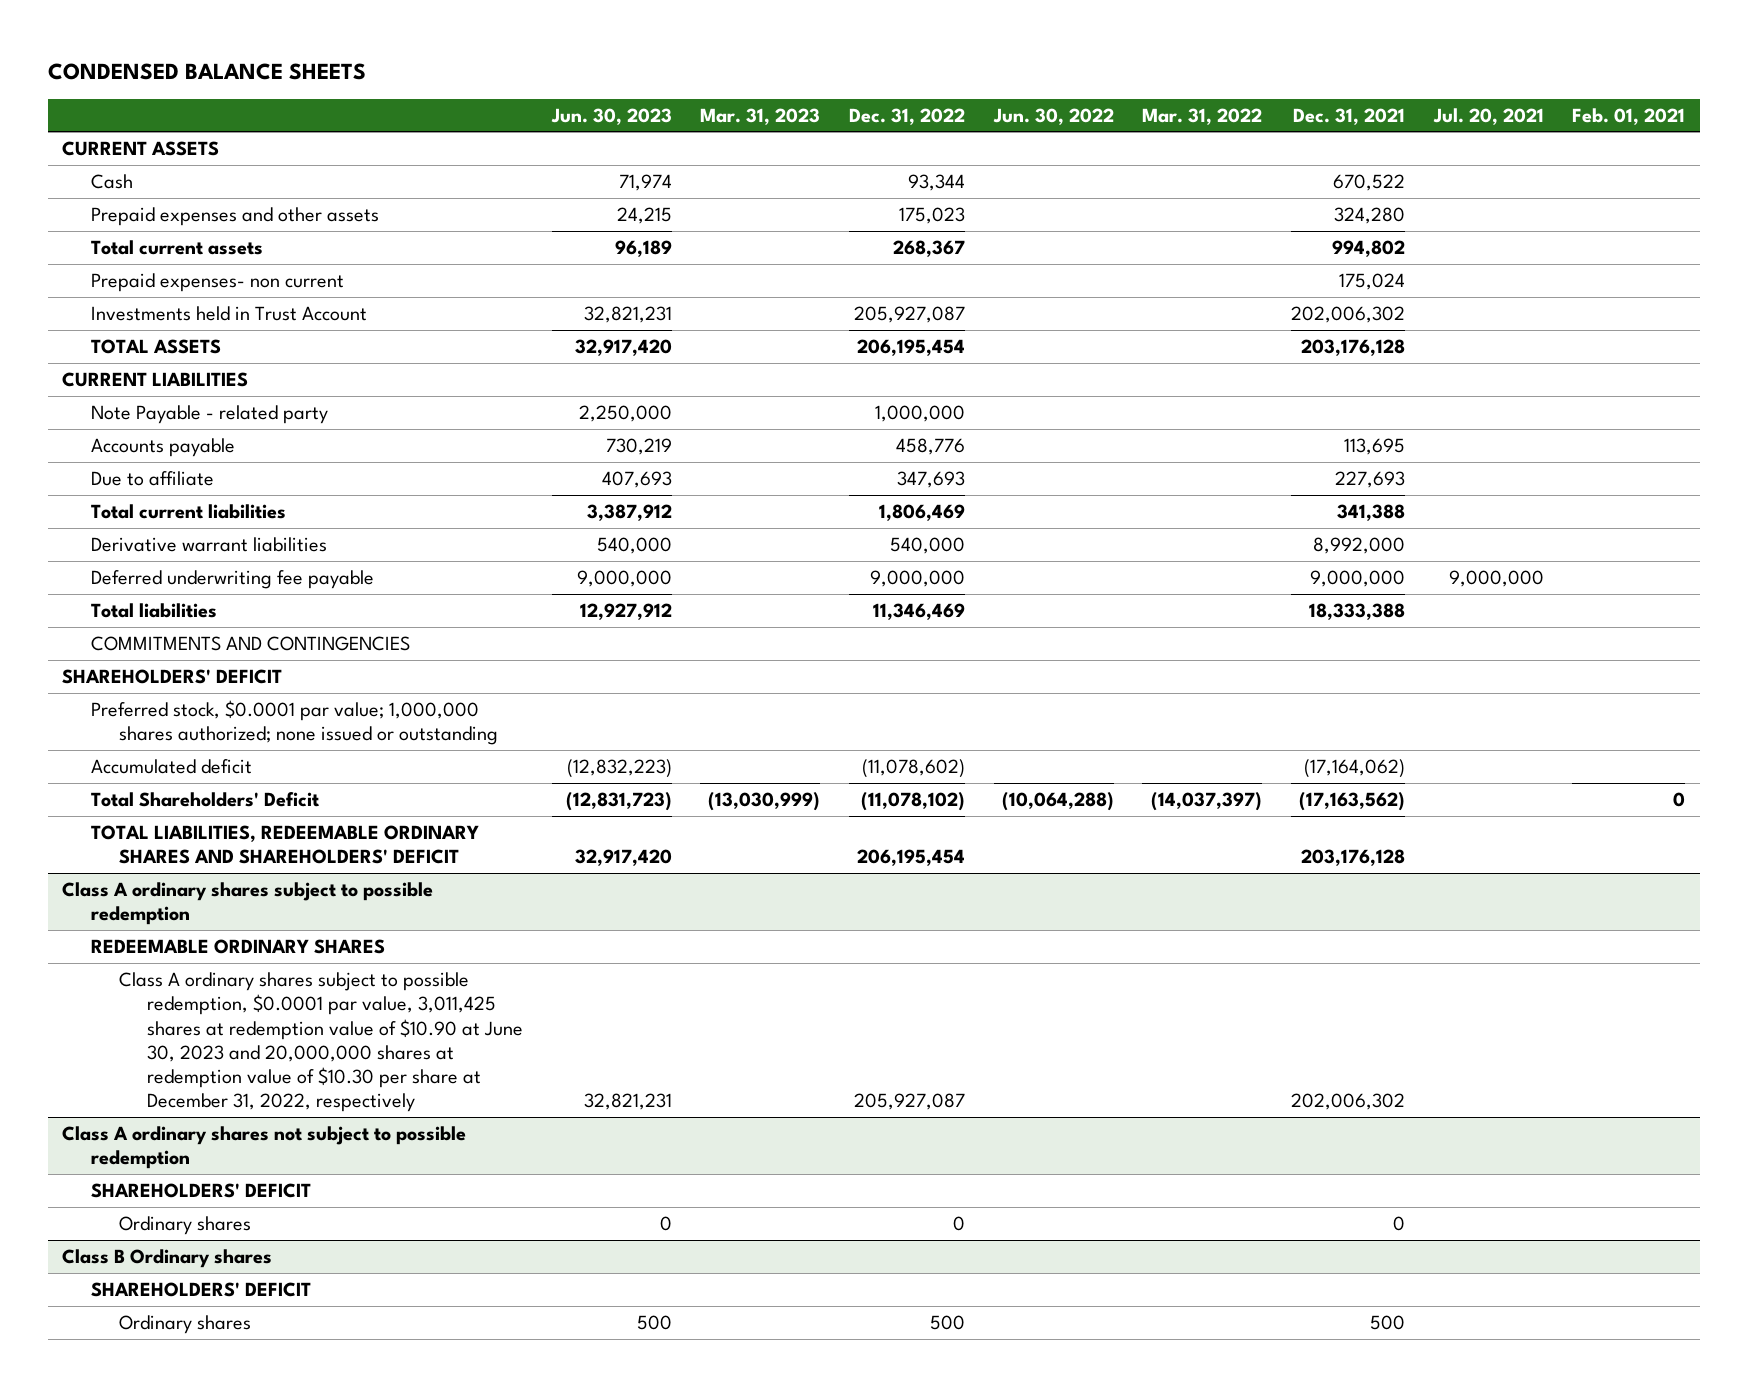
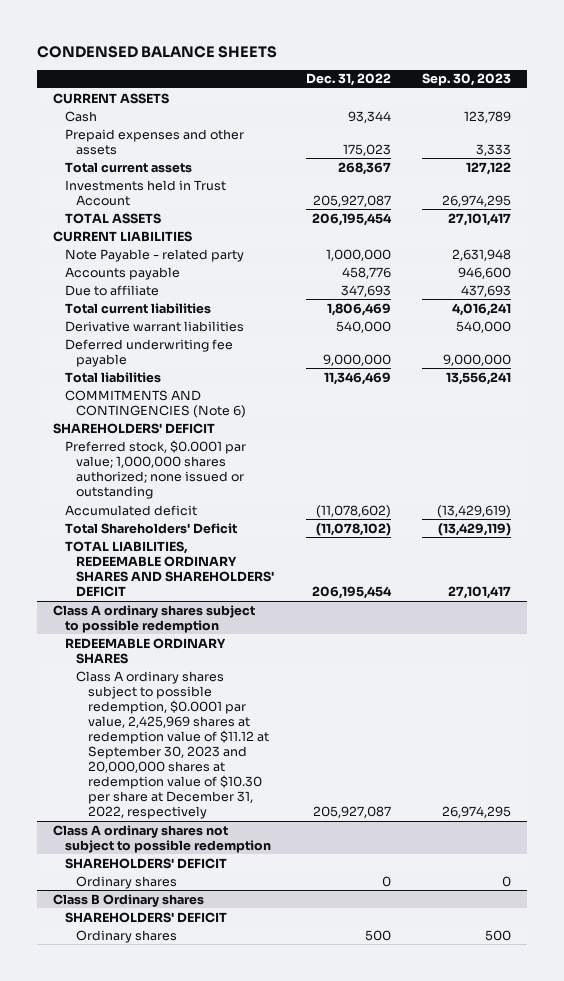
[550,107,672,125] Jun. 30, 2023 -> none
[700,107,821,125] Mar. 31, 2023 -> none
[992,107,1114,125] Jun. 30, 2022 -> none
[1142,107,1263,125] Mar. 31, 2022 -> none
[1293,107,1406,125] Dec. 31, 2021 -> none
[1432,107,1544,125] Jul. 20, 2021 -> none
[1572,107,1686,125] Feb. 01, 2021 -> none
none -> [422,73,512,87] Sep. 30, 2023
[90,272,344,292] Prepaid expenses- non current -> none
[90,635,410,651] COMMITMENTS AND CONTINGENCIES -> [64,389,247,418] COMMITMENTS AND CONTINGENCIES (Note 6)
[118,971,524,1113] Class A ordinary shares subject to possible redemption, $0.0001 par value, 3,011,425 shares at redemption value of $10.90 at June 30, 2023 and 20,000,000 shares at redemption value of $10.30 per share at December 31, 2022, respectively -> [76,670,269,820] Class A ordinary shares subject to possible redemption, $0.0001 par value, 2,425,969 shares at redemption value of $11.12 at September 30, 2023 and 20,000,000 shares at redemption value of $10.30 per share at December 31, 2022, respectively

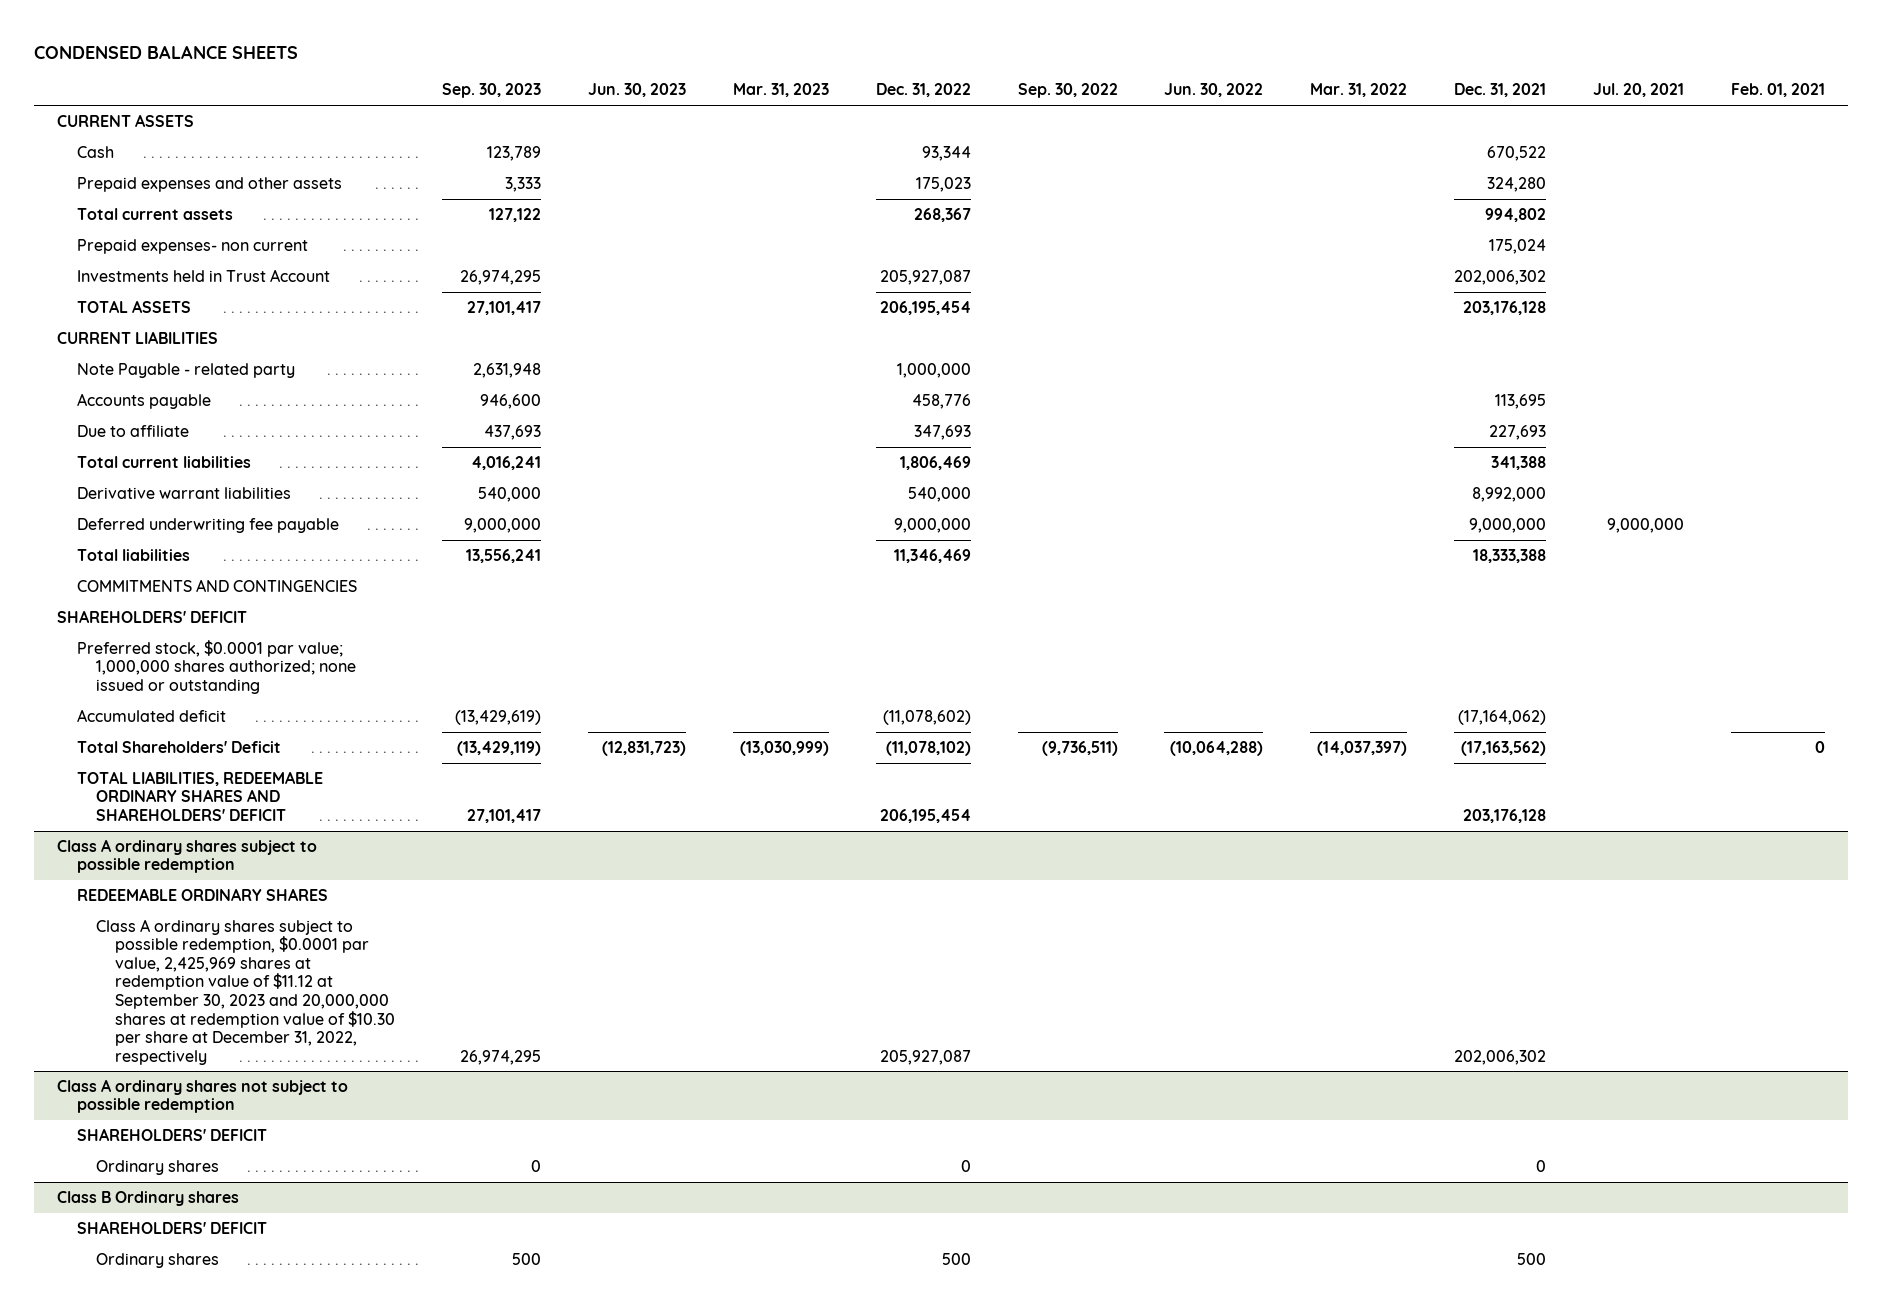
none -> [587,83,686,98] Jun. 30, 2023
none -> [732,83,829,98] Mar. 31, 2023
none -> [1017,83,1118,99] Sep. 30, 2022
none -> [1164,83,1264,98] Jun. 30, 2022
none -> [1310,83,1408,98] Mar. 31, 2022
none -> [1454,83,1547,98] Dec. 31, 2021
none -> [1593,83,1685,98] Jul. 20, 2021
none -> [1730,83,1825,98] Feb. 01, 2021
none -> [76,238,308,254] Prepaid expenses- non current
[64,389,247,418] COMMITMENTS AND CONTINGENCIES (Note 6) -> [76,578,357,592] COMMITMENTS AND CONTINGENCIES

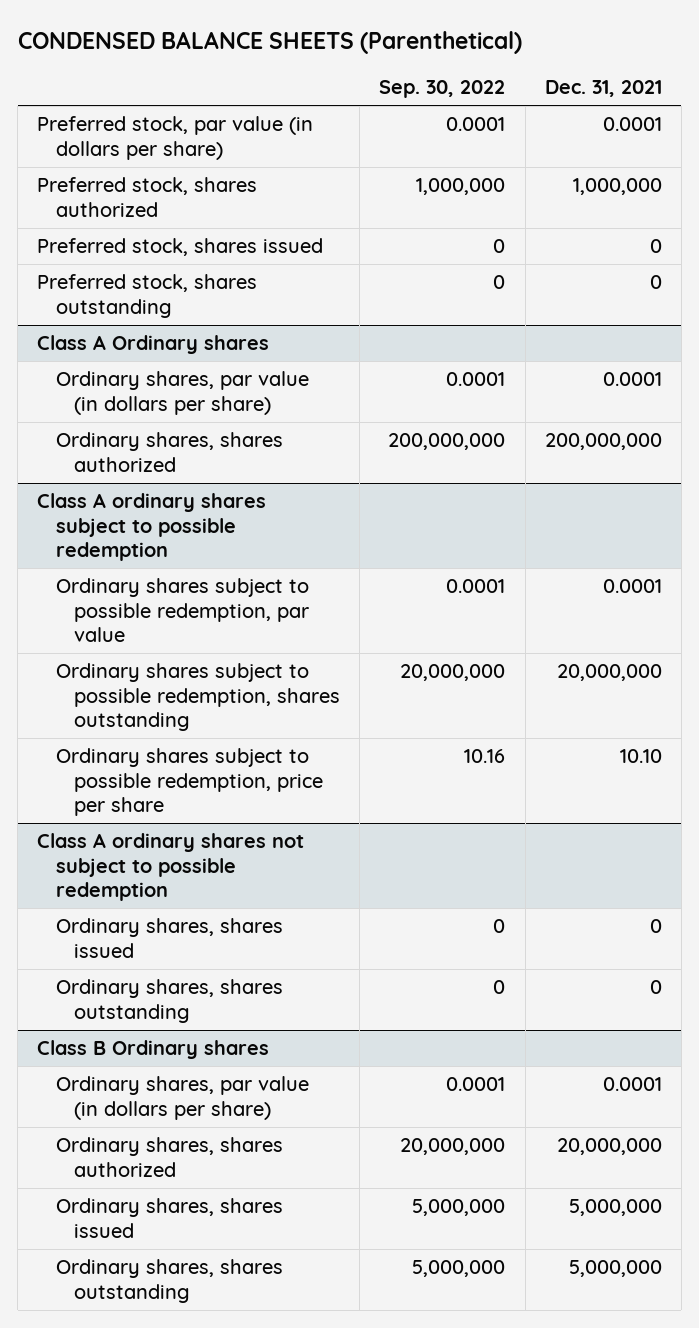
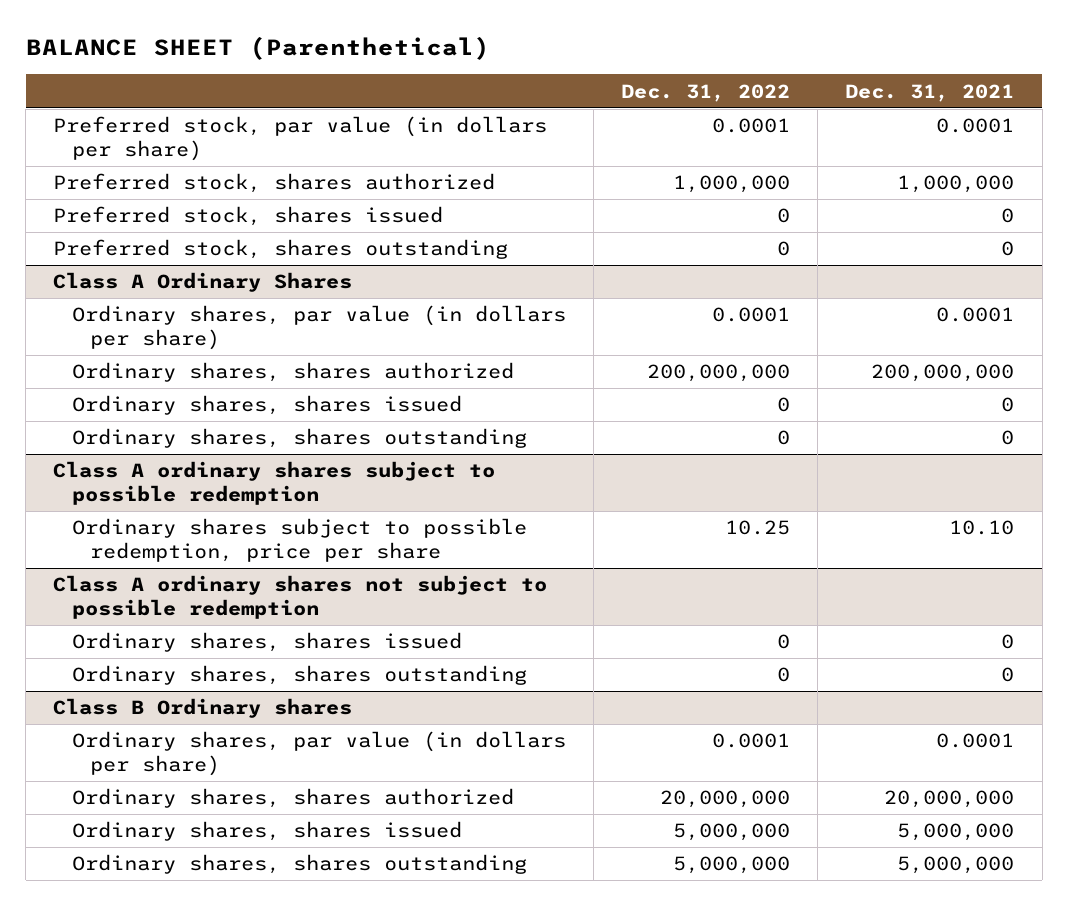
[17,30,522,54] CONDENSED BALANCE SHEETS (Parenthetical) -> [25,36,490,61] BALANCE SHEET (Parenthetical)
[379,80,506,99] Sep. 30, 2022 -> none
none -> [621,83,791,102] Dec. 31, 2022
[37,335,270,355] Class A Ordinary shares -> [53,272,353,293] Class A Ordinary Shares
none -> [71,395,462,416] Ordinary shares, shares issued
none -> [71,428,527,449] Ordinary shares, shares outstanding
[55,578,310,643] Ordinary shares subject to possible redemption, par value -> none
[55,663,341,732] Ordinary shares subject to possible redemption, shares outstanding -> none

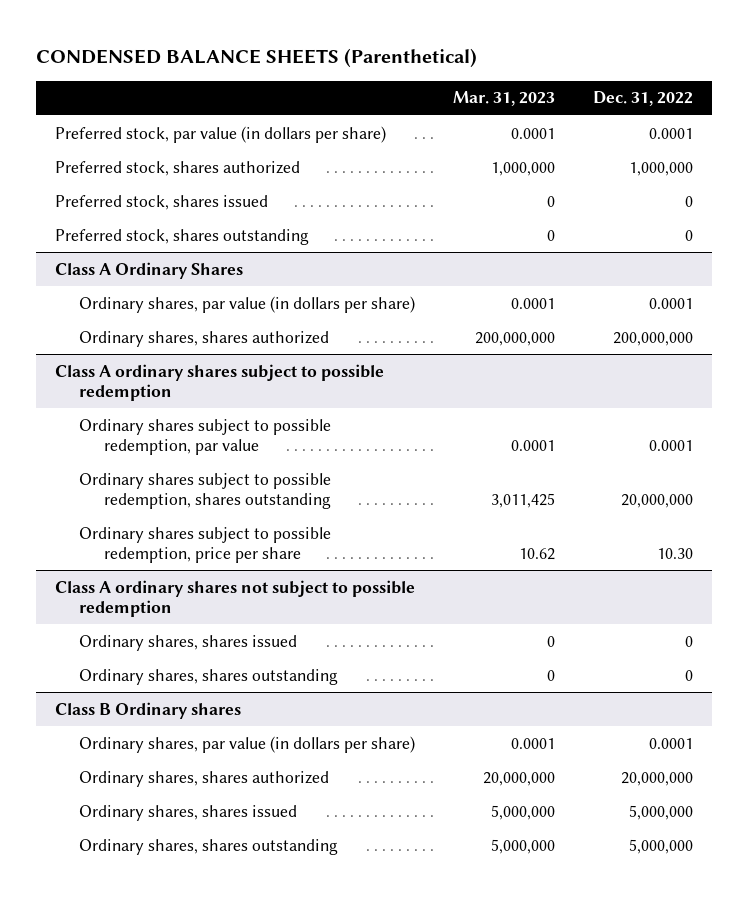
[25,36,490,61] BALANCE SHEET (Parenthetical) -> [35,48,477,69] CONDENSED BALANCE SHEETS (Parenthetical)
[845,83,1015,102] Dec. 31, 2021 -> none
none -> [453,91,556,107] Mar. 31, 2023
[71,395,462,416] Ordinary shares, shares issued -> none
[71,428,527,449] Ordinary shares, shares outstanding -> none
none -> [79,418,332,456] Ordinary shares subject to possible redemption, par value
none -> [79,472,332,510] Ordinary shares subject to possible redemption, shares outstanding
[725,520,791,536] 10.25 -> [657,548,694,560] 10.30

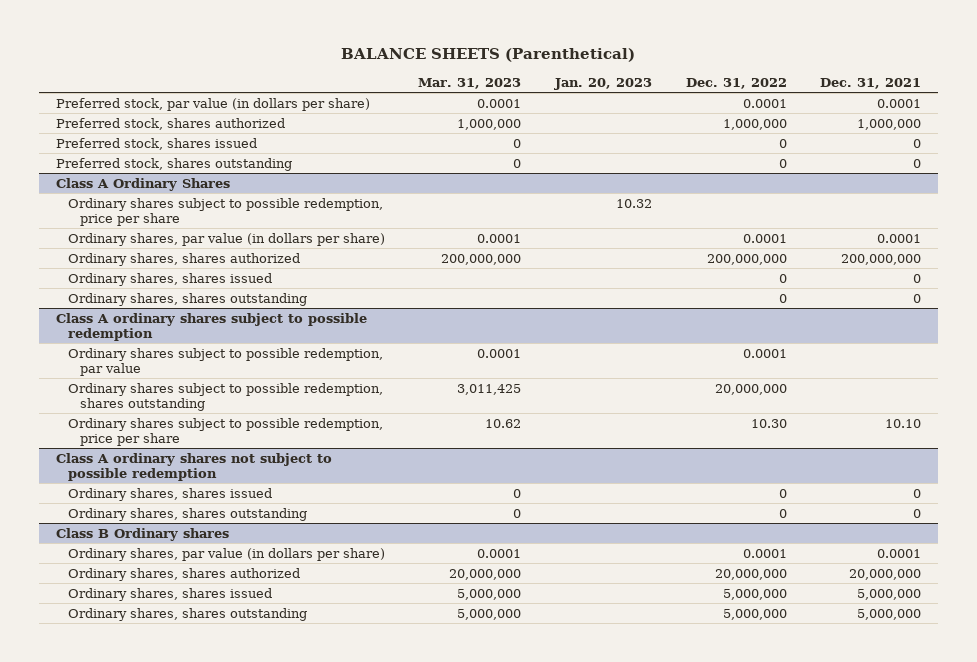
[35,48,477,69] CONDENSED BALANCE SHEETS (Parenthetical) -> [341,48,636,63] BALANCE SHEETS (Parenthetical)
none -> [554,77,653,90] Jan. 20, 2023
none -> [820,77,922,89] Dec. 31, 2021
none -> [67,197,383,227] Ordinary shares subject to possible redemption, price per share
none -> [67,272,272,286] Ordinary shares, shares issued
none -> [67,292,307,306] Ordinary shares, shares outstanding

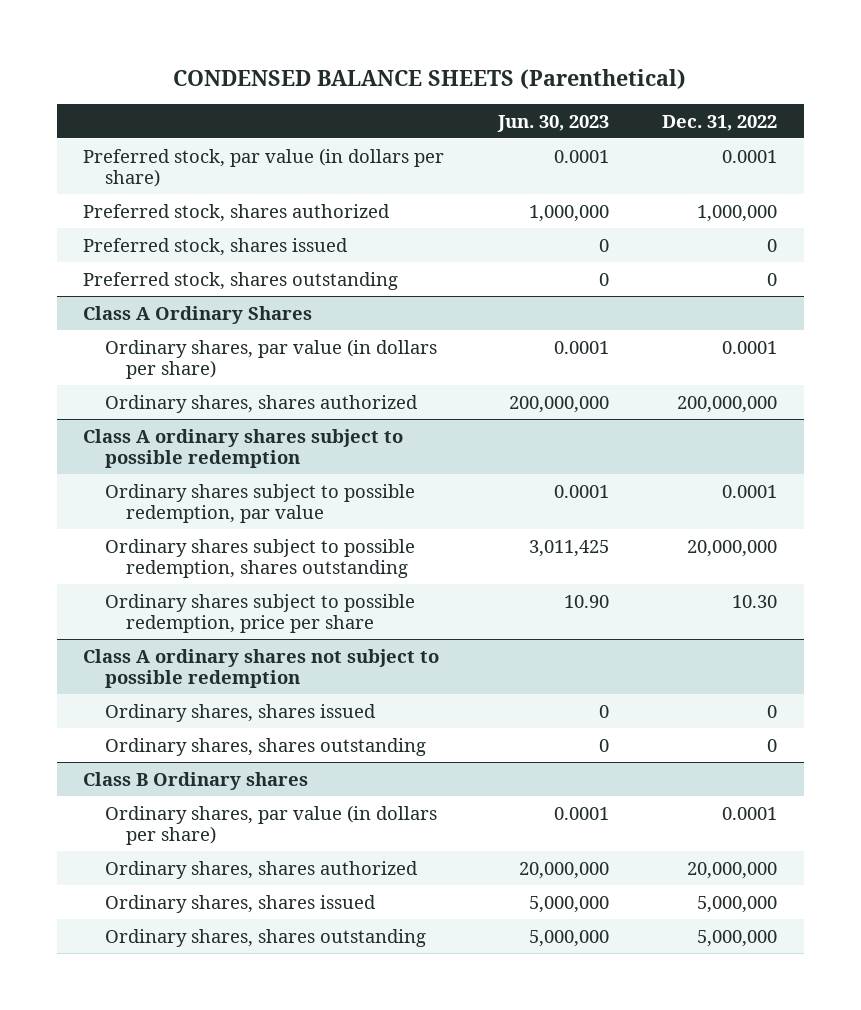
[341,48,636,63] BALANCE SHEETS (Parenthetical) -> [173,68,687,89] CONDENSED BALANCE SHEETS (Parenthetical)
[418,77,522,89] Mar. 31, 2023 -> none
[554,77,653,90] Jan. 20, 2023 -> none
[820,77,922,89] Dec. 31, 2021 -> none
none -> [496,114,609,132] Jun. 30, 2023
[67,197,383,227] Ordinary shares subject to possible redemption, price per share -> none
[67,272,272,286] Ordinary shares, shares issued -> none
[67,292,307,306] Ordinary shares, shares outstanding -> none

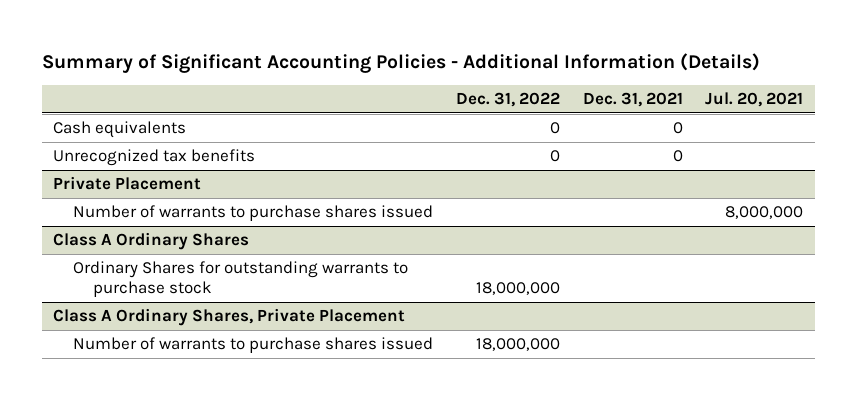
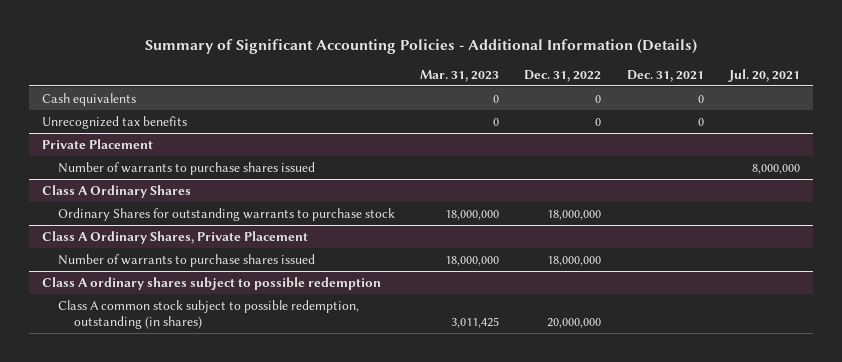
none -> [420,69,500,82] Mar. 31, 2023
none -> [41,276,381,290] Class A ordinary shares subject to possible redemption
none -> [57,299,359,330] Class A common stock subject to possible redemption, outstanding (in shares)

